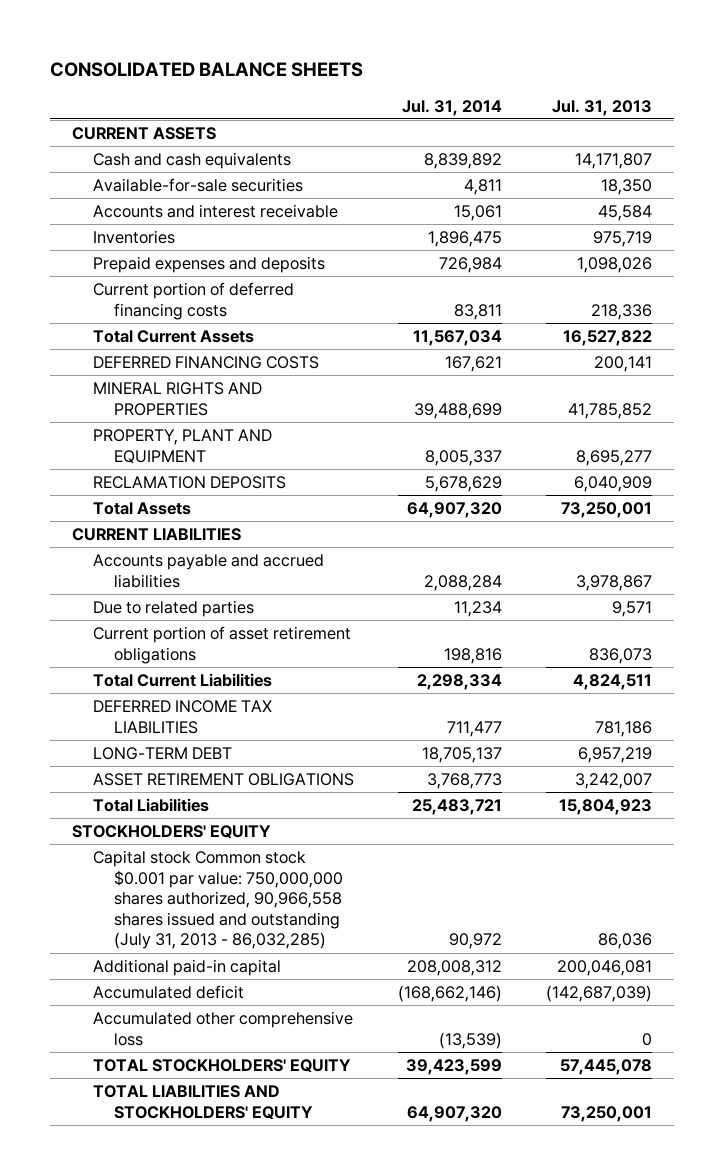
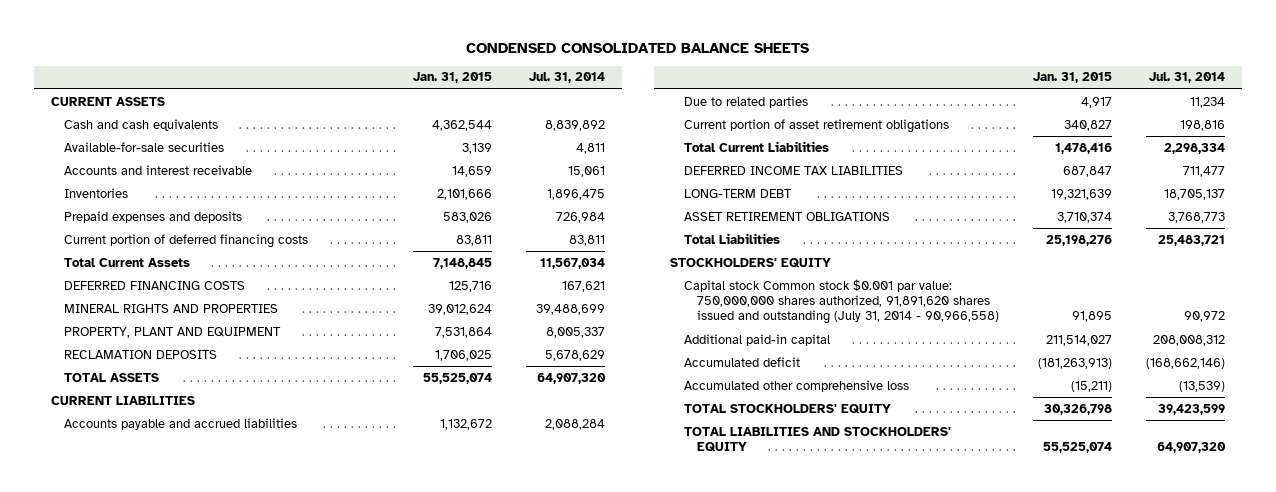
[49,61,363,77] CONSOLIDATED BALANCE SHEETS -> [465,43,809,54] CONDENSED CONSOLIDATED BALANCE SHEETS
[552,99,653,116] Jul. 31, 2013 -> none
none -> [413,72,493,84] Jan. 31, 2015
[92,502,191,516] Total Assets -> [64,372,160,382] TOTAL ASSETS
[92,850,343,950] Capital stock Common stock $0.001 par value: 750,000,000 shares authorized, 90,966,558 shares issued and outstanding (July 31, 2013 - 86,032,285) -> [683,278,1000,325] Capital stock Common stock $0.001 par value: 750,000,000 shares authorized, 91,891,620 shares issued and outstanding (July 31, 2014 - 90,966,558)

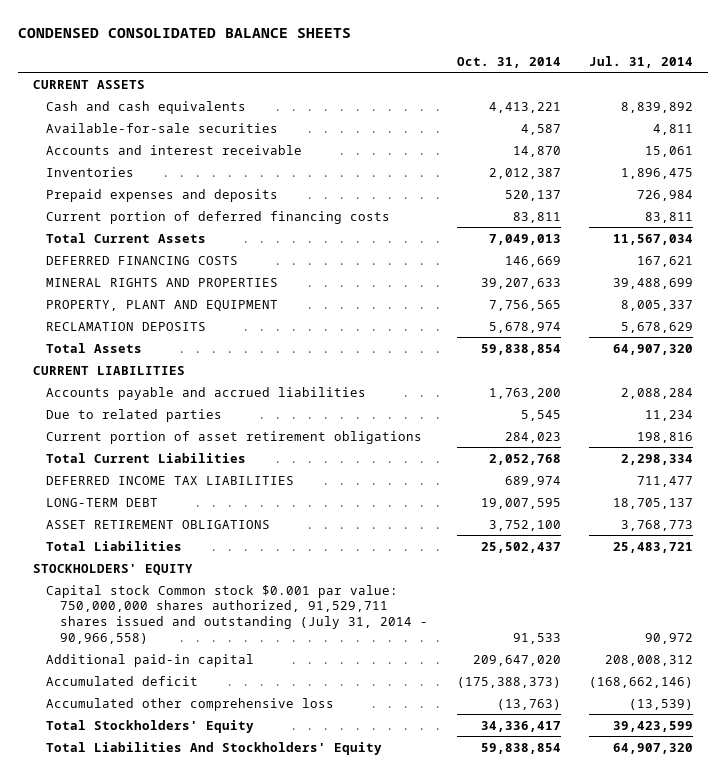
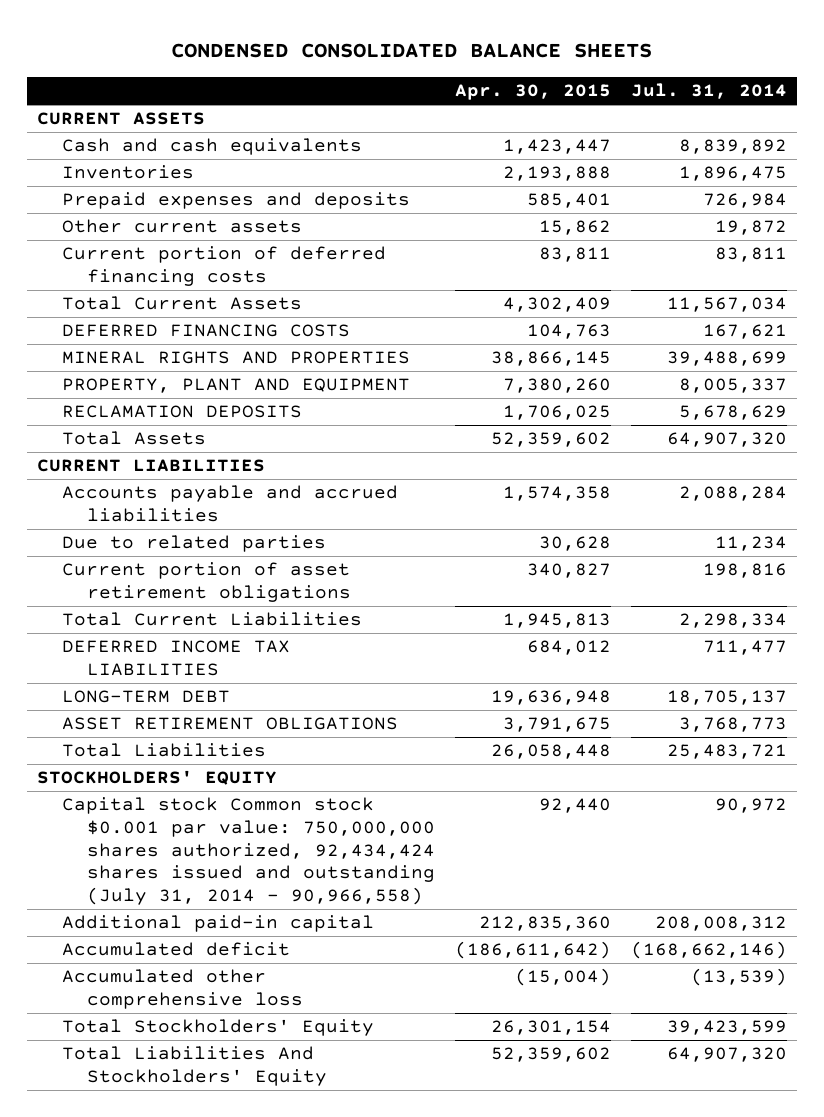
[456,56,561,68] Oct. 31, 2014 -> none
none -> [455,84,612,101] Apr. 30, 2015
[46,122,279,133] Available-for-sale securities -> none
[46,144,303,155] Accounts and interest receivable -> none
none -> [62,219,303,234] Other current assets
[46,584,428,644] Capital stock Common stock $0.001 par value: 750,000,000 shares authorized, 91,529,711 shares issued and outstanding (July 31, 2014 - 90,966,558) -> [62,797,436,906] Capital stock Common stock $0.001 par value: 750,000,000 shares authorized, 92,434,424 shares issued and outstanding (July 31, 2014 - 90,966,558)

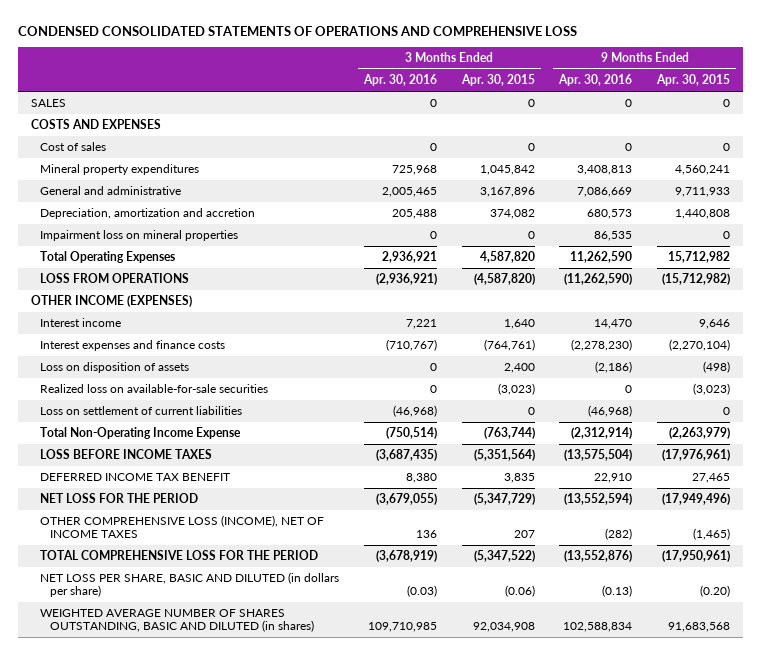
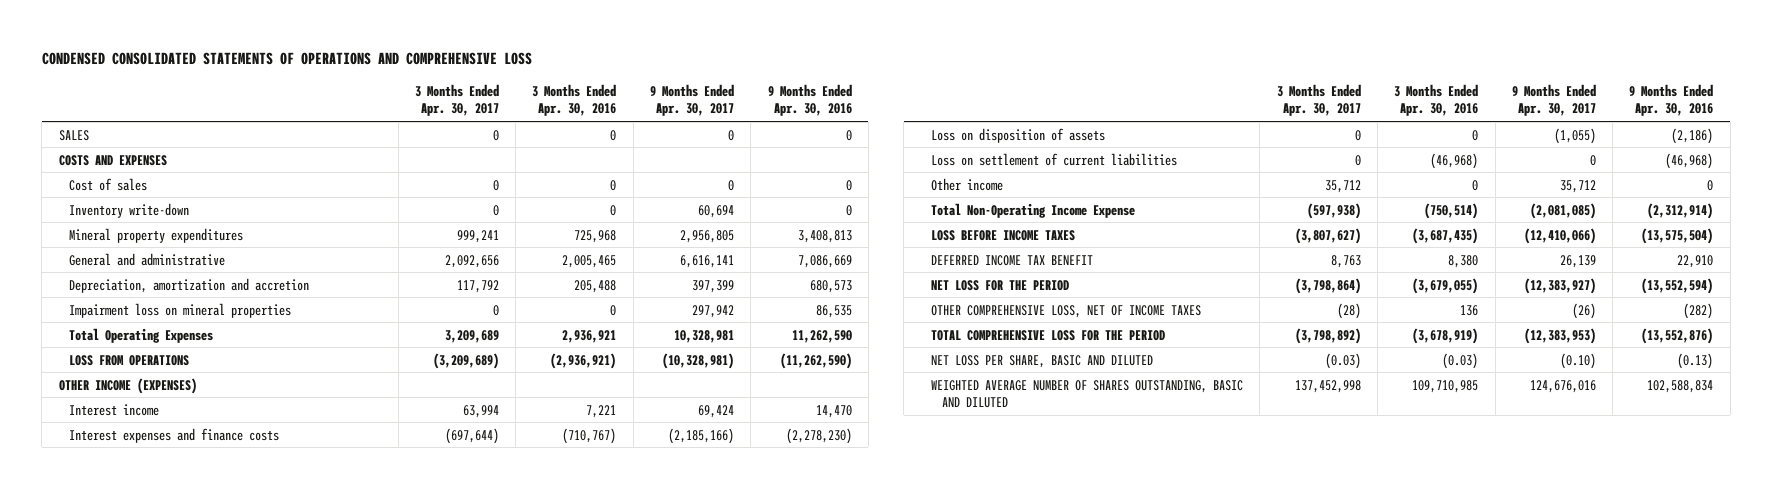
[460,74,535,87] Apr. 30, 2015 -> none
[656,74,731,87] Apr. 30, 2015 -> none
none -> [414,83,499,117] 3 Months Ended Apr. 30, 2017
none -> [650,83,735,117] 9 Months Ended Apr. 30, 2017
none -> [69,202,190,218] Inventory write-down
[40,384,269,394] Realized loss on available-for-sale securities -> none
none -> [931,177,1004,191] Other income
[40,515,325,539] OTHER COMPREHENSIVE LOSS (INCOME), NET OF INCOME TAXES -> [931,304,1202,318] OTHER COMPREHENSIVE LOSS, NET OF INCOME TAXES
[40,572,340,598] NET LOSS PER SHARE, BASIC AND DILUTED (in dollars per share) -> [931,354,1154,368] NET LOSS PER SHARE, BASIC AND DILUTED
[40,609,314,633] WEIGHTED AVERAGE NUMBER OF SHARES OUTSTANDING, BASIC AND DILUTED (in shares) -> [931,379,1244,409] WEIGHTED AVERAGE NUMBER OF SHARES OUTSTANDING, BASIC AND DILUTED

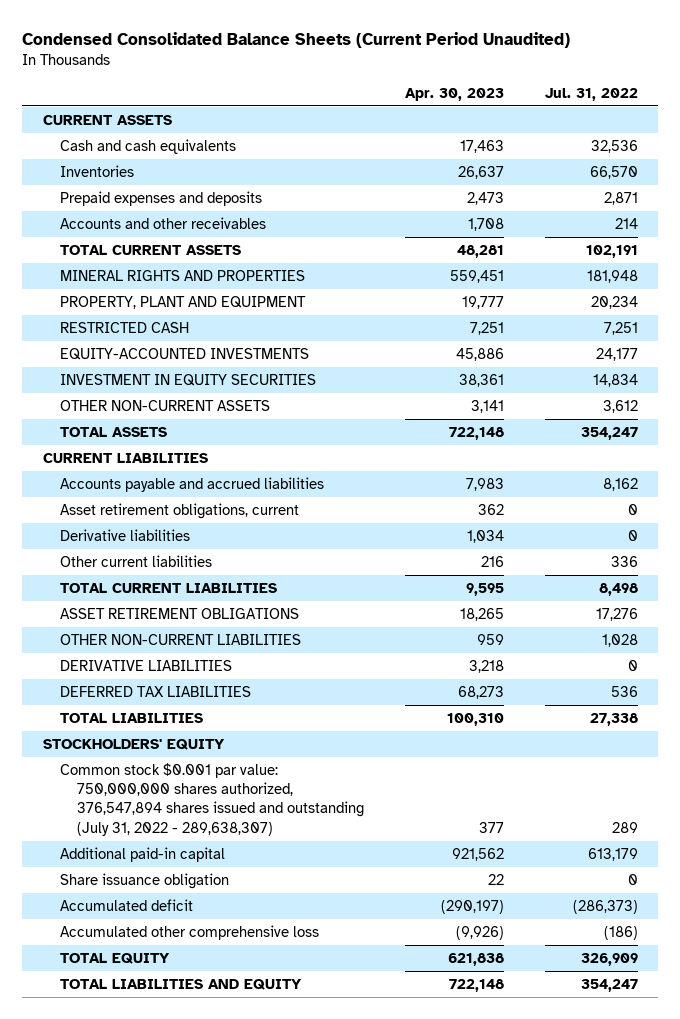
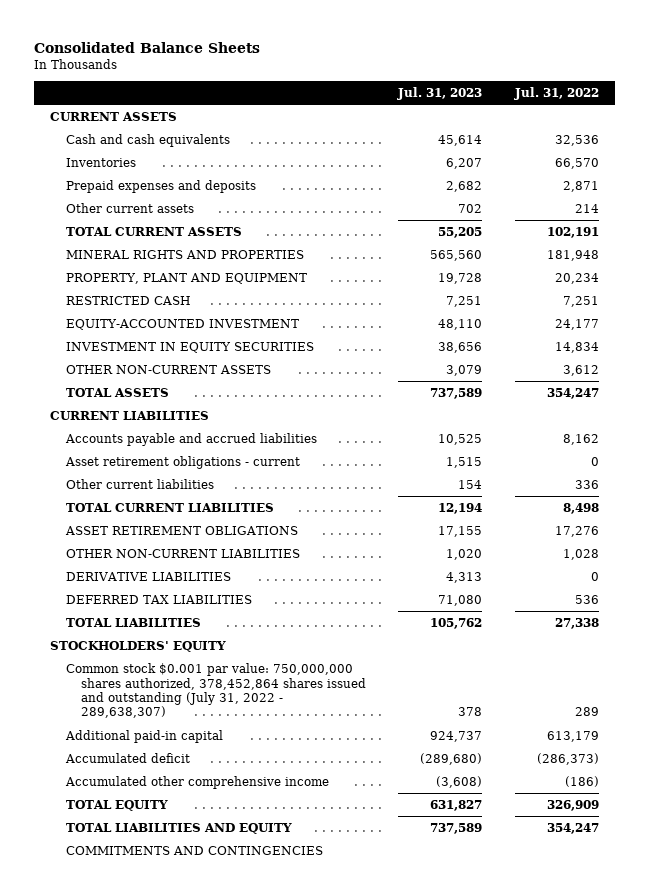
[22,32,571,49] Condensed Consolidated Balance Sheets (Current Period Unaudited) -> [34,41,261,53] Consolidated Balance Sheets
[405,87,505,101] Apr. 30, 2023 -> none
none -> [397,87,483,101] Jul. 31, 2023
[59,216,266,229] Accounts and other receivables -> [65,203,194,214] Other current assets
[59,347,309,360] EQUITY-ACCOUNTED INVESTMENTS -> [65,319,299,331] EQUITY-ACCOUNTED INVESTMENT
[59,528,190,541] Derivative liabilities -> none
[59,502,299,519] Asset retirement obligations, current -> [64,456,300,470] Asset retirement obligations - current
[59,762,365,836] Common stock $0.001 par value: 750,000,000 shares authorized, 376,547,894 shares issued and outstanding (July 31, 2022 - 289,638,307) -> [65,663,366,719] Common stock $0.001 par value: 750,000,000 shares authorized, 378,452,864 shares issued and outstanding (July 31, 2022 - 289,638,307)
[59,872,229,889] Share issuance obligation -> none
[59,924,319,940] Accumulated other comprehensive loss -> [64,776,329,790] Accumulated other comprehensive income
none -> [65,846,323,856] COMMITMENTS AND CONTINGENCIES

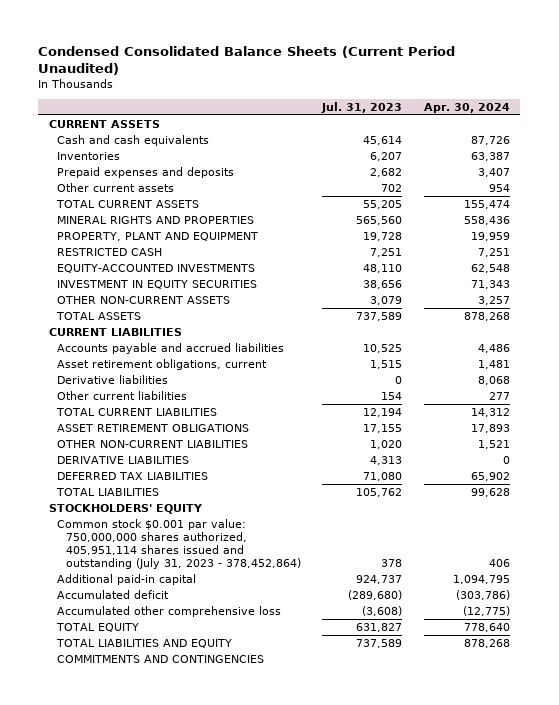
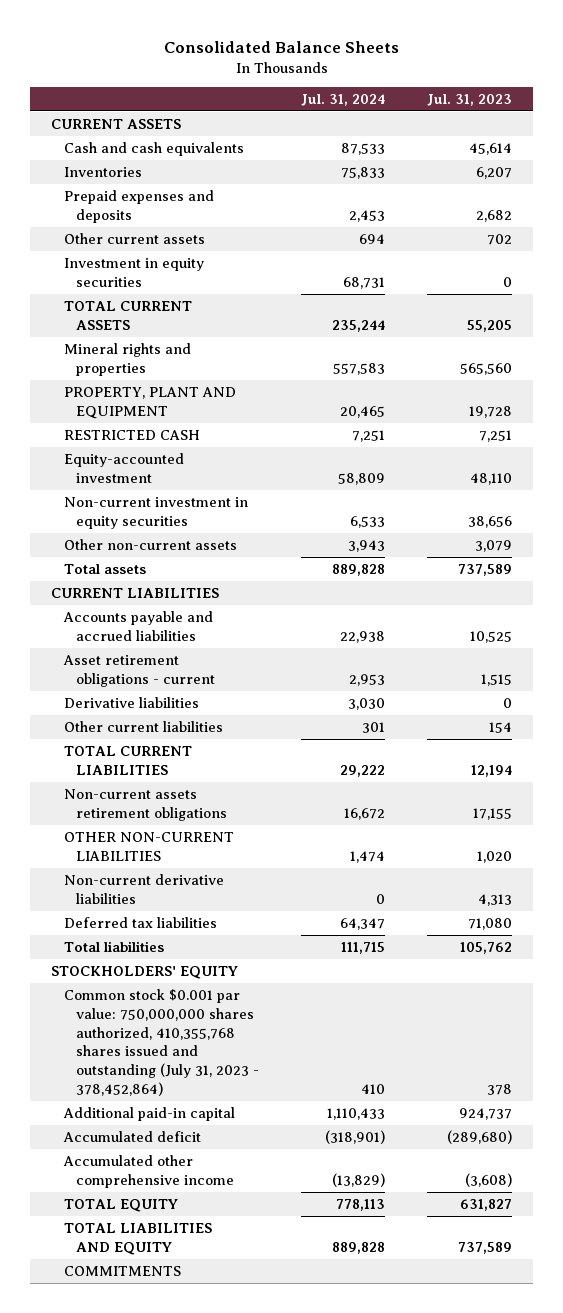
[38,45,456,75] Condensed Consolidated Balance Sheets (Current Period Unaudited) -> [163,40,399,53] Consolidated Balance Sheets
[423,102,510,113] Apr. 30, 2024 -> none
none -> [300,93,385,106] Jul. 31, 2024
none -> [63,257,204,287] Investment in equity securities
[57,216,255,225] MINERAL RIGHTS AND PROPERTIES -> [63,342,191,376] Mineral rights and properties
[57,264,256,274] EQUITY-ACCOUNTED INVESTMENTS -> [63,452,184,483] Equity-accounted investment
[57,280,258,290] INVESTMENT IN EQUITY SECURITIES -> [63,496,248,529] Non-current investment in equity securities
[57,296,231,305] OTHER NON-CURRENT ASSETS -> [63,538,237,550] Other non-current assets
[56,312,142,321] TOTAL ASSETS -> [63,563,146,574] Total assets
[57,359,268,371] Asset retirement obligations, current -> [62,654,215,687] Asset retirement obligations - current
[57,424,250,433] ASSET RETIREMENT OBLIGATIONS -> [63,788,227,821] Non-current assets retirement obligations
[57,456,190,465] DERIVATIVE LIABILITIES -> [63,873,224,904] Non-current derivative liabilities
[57,472,209,481] DEFERRED TAX LIABILITIES -> [63,916,217,928] Deferred tax liabilities
[56,488,160,497] TOTAL LIABILITIES -> [63,940,164,952] Total liabilities
[57,519,301,570] Common stock $0.001 par value: 750,000,000 shares authorized, 405,951,114 shares issued and outstanding (July 31, 2023 - 378,452,864) -> [63,988,259,1096] Common stock $0.001 par value: 750,000,000 shares authorized, 410,355,768 shares issued and outstanding (July 31, 2023 - 378,452,864)
[57,606,282,618] Accumulated other comprehensive loss -> [62,1154,234,1188] Accumulated other comprehensive income
[57,655,265,664] COMMITMENTS AND CONTINGENCIES -> [63,1265,181,1276] COMMITMENTS

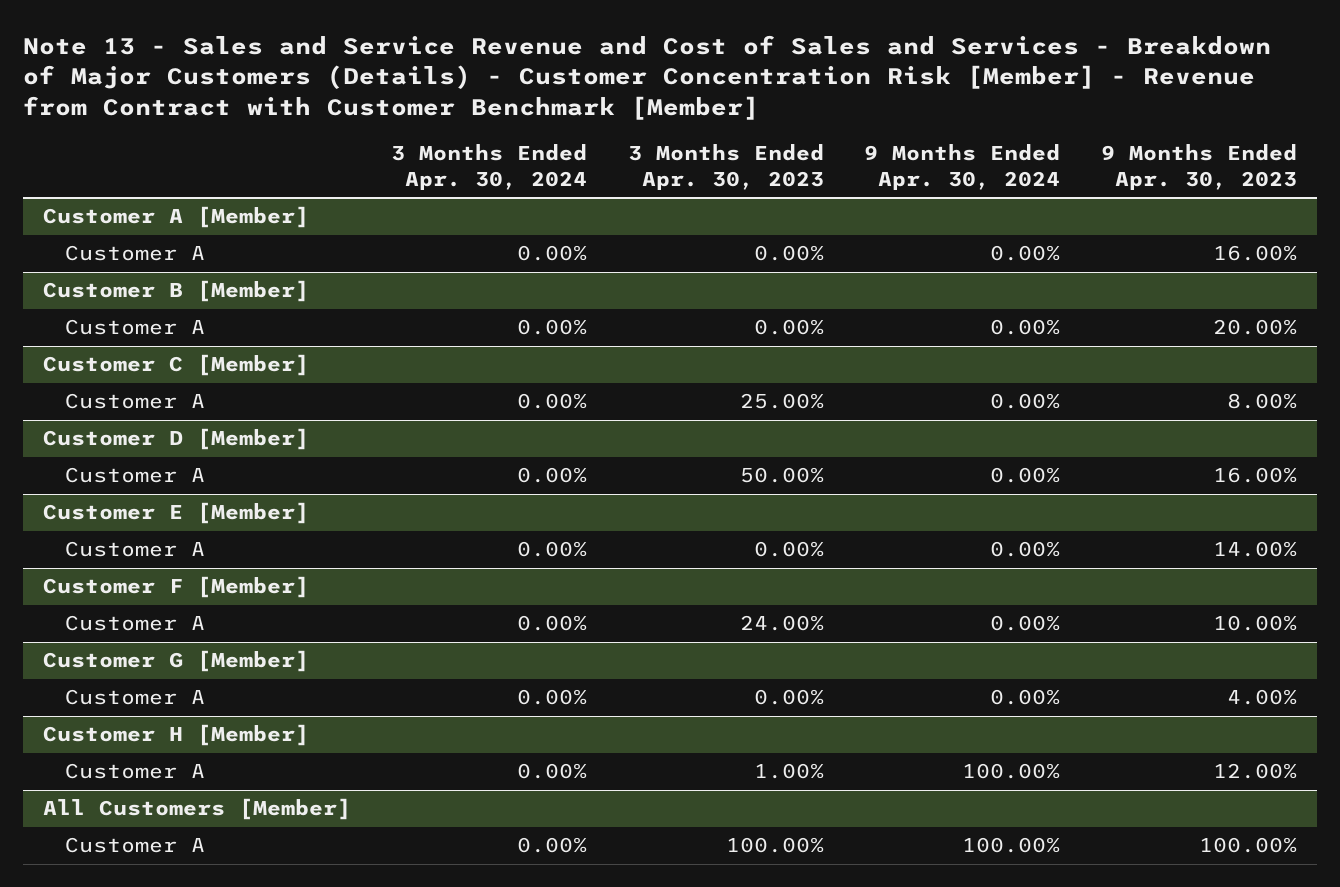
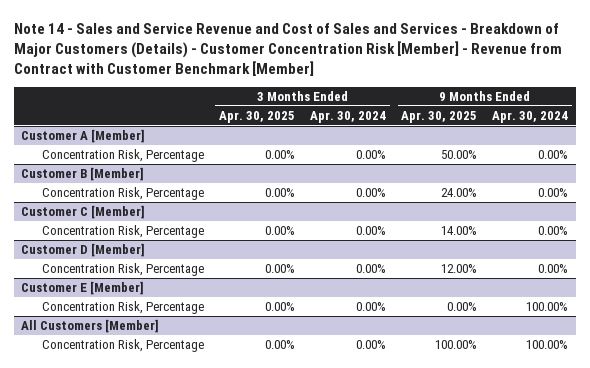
[22,34,1271,120] Note 13 - Sales and Service Revenue and Cost of Sales and Services - Breakdown of Major Customers (Details) - Customer Concentration Risk [Member] - Revenue from Contract with Customer Benchmark [Member] -> [13,22,562,77] Note 14 - Sales and Service Revenue and Cost of Sales and Services - Breakdown of Major Customers (Details) - Customer Concentration Risk [Member] - Revenue from Contract with Customer Benchmark [Member]
[627,144,824,190] 3 Months Ended Apr. 30, 2023 -> none
[1100,144,1297,190] 9 Months Ended Apr. 30, 2023 -> none
none -> [219,110,296,123] Apr. 30, 2025
none -> [401,110,478,123] Apr. 30, 2025
[64,245,205,262] Customer A -> [41,149,204,163] Concentration Risk, Percentage
[64,319,205,336] Customer A -> [41,187,204,201] Concentration Risk, Percentage
[64,393,205,410] Customer A -> [41,225,204,239] Concentration Risk, Percentage
[64,467,205,484] Customer A -> [41,263,204,277] Concentration Risk, Percentage
[64,541,205,558] Customer A -> none
[43,576,310,599] Customer F [Member] -> none
[64,615,205,632] Customer A -> none
[43,650,310,673] Customer G [Member] -> none
[64,689,205,706] Customer A -> none
[43,724,310,747] Customer H [Member] -> none
[64,763,205,780] Customer A -> none
none -> [41,301,204,315] Concentration Risk, Percentage
[64,837,205,854] Customer A -> [41,339,204,353] Concentration Risk, Percentage

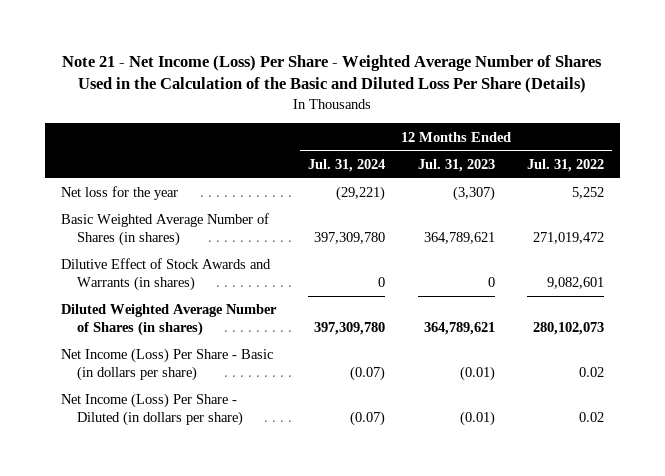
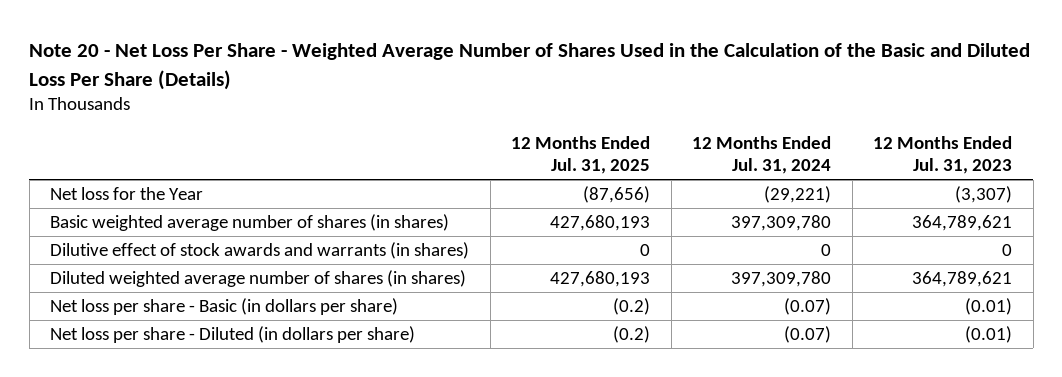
[62,54,603,94] Note 21 - Net Income (Loss) Per Share - Weighted Average Number of Shares Used in the Calculation of the Basic and Diluted Loss Per Share (Details) -> [29,43,1031,90] Note 20 - Net Loss Per Share - Weighted Average Number of Shares Used in the Calculation of the Basic and Diluted Loss Per Share (Details)
[527,158,605,172] Jul. 31, 2022 -> none
none -> [511,135,651,175] 12 Months Ended Jul. 31, 2025
[60,186,178,201] Net loss for the year -> [50,186,204,200] Net loss for the Year
[60,213,269,246] Basic Weighted Average Number of Shares (in shares) -> [50,213,450,231] Basic weighted average number of shares (in shares)
[60,258,271,291] Dilutive Effect of Stock Awards and Warrants (in shares) -> [50,241,470,259] Dilutive effect of stock awards and warrants (in shares)
[60,304,277,336] Diluted Weighted Average Number of Shares (in shares) -> [50,269,467,287] Diluted weighted average number of shares (in shares)
[60,348,273,381] Net Income (Loss) Per Share - Basic (in dollars per share) -> [50,297,399,315] Net loss per share - Basic (in dollars per share)
[60,393,243,426] Net Income (Loss) Per Share - Diluted (in dollars per share) -> [50,325,416,343] Net loss per share - Diluted (in dollars per share)

